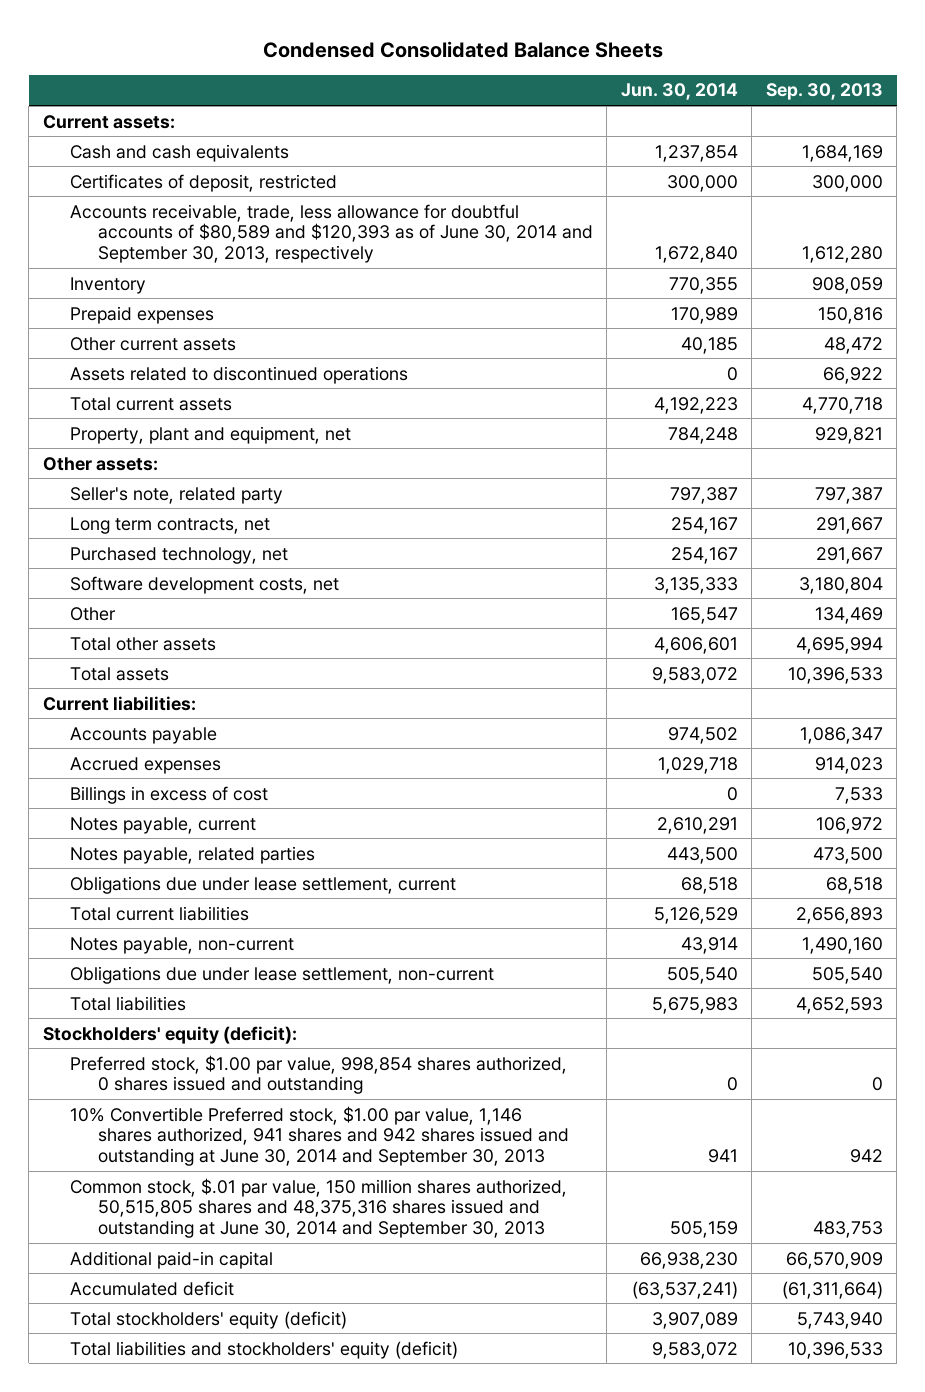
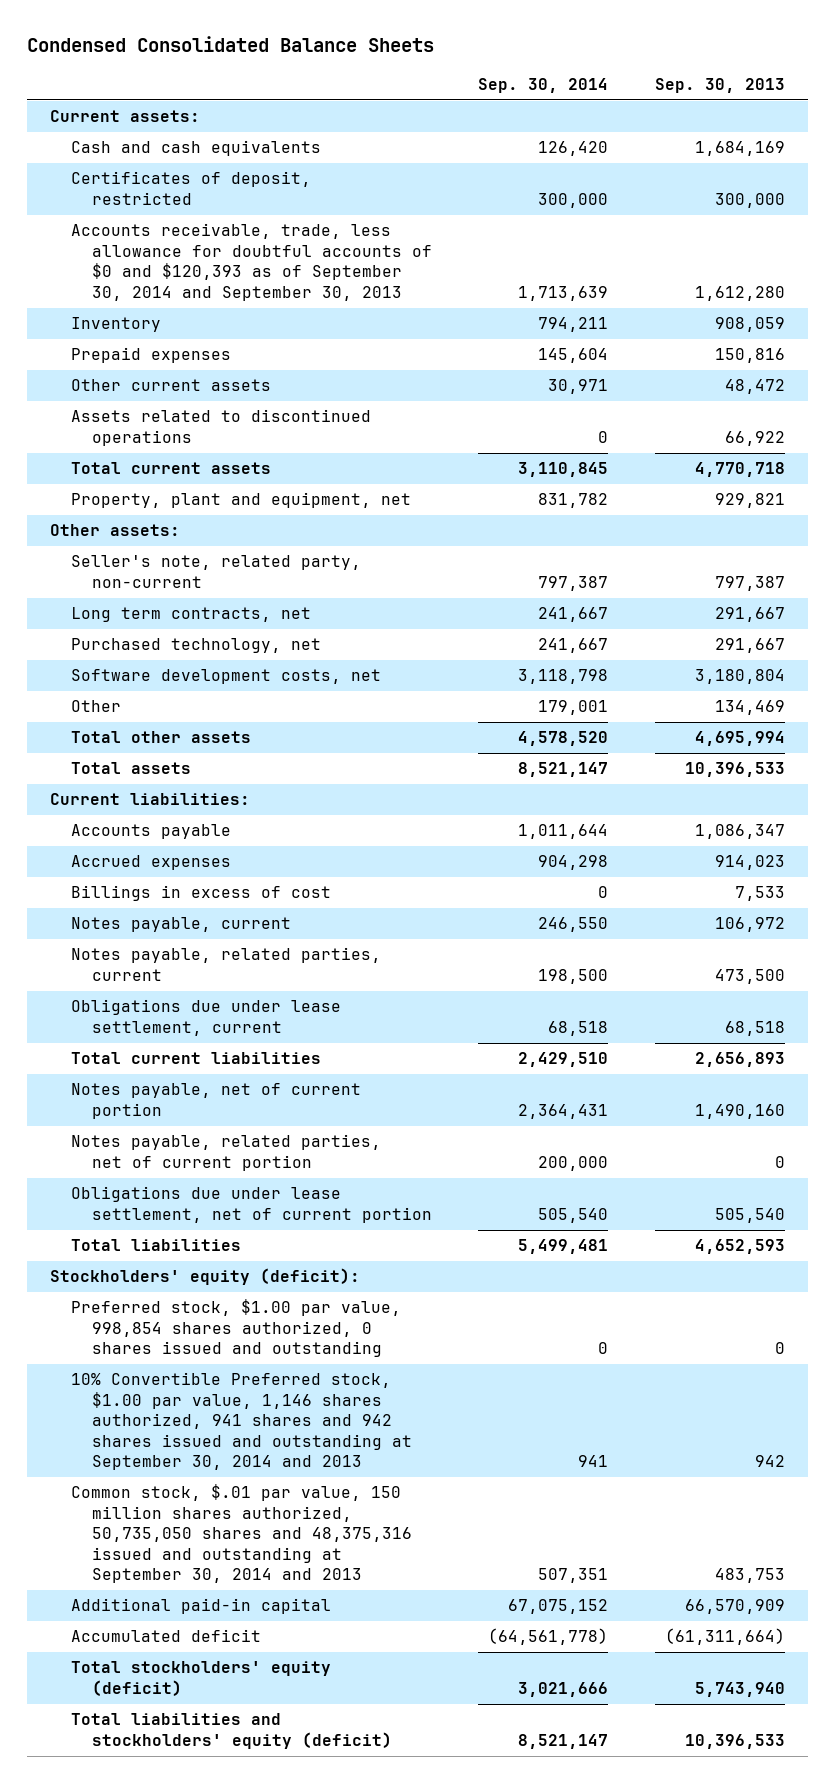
[620,83,738,101] Jun. 30, 2014 -> none
none -> [478,77,609,93] Sep. 30, 2014
[70,203,593,264] Accounts receivable, trade, less allowance for doubtful accounts of $80,589 and $120,393 as of June 30, 2014 and September 30, 2013, respectively -> [71,223,432,301] Accounts receivable, trade, less allowance for doubtful accounts of $0 and $120,393 as of September 30, 2014 and September 30, 2013
[70,486,284,504] Seller's note, related party -> [71,555,362,588] Seller's note, related party, non-current
[70,845,316,864] Notes payable, related parties -> [71,947,382,981] Notes payable, related parties, current
[70,936,295,954] Notes payable, non-current -> [71,1083,362,1119] Notes payable, net of current portion
none -> [71,1134,382,1171] Notes payable, related parties, net of current portion
[70,965,495,984] Obligations due under lease settlement, non-current -> [71,1186,432,1223] Obligations due under lease settlement, net of current portion
[70,1105,569,1167] 10% Convertible Preferred stock, $1.00 par value, 1,146 shares authorized, 941 shares and 942 shares issued and outstanding at June 30, 2014 and September 30, 2013 -> [71,1372,412,1471] 10% Convertible Preferred stock, $1.00 par value, 1,146 shares authorized, 941 shares and 942 shares issued and outstanding at September 30, 2014 and 2013
[70,1177,568,1239] Common stock, $.01 par value, 150 million shares authorized, 50,515,805 shares and 48,375,316 shares issued and outstanding at June 30, 2014 and September 30, 2013 -> [71,1484,412,1584] Common stock, $.01 par value, 150 million shares authorized, 50,735,050 shares and 48,375,316 issued and outstanding at September 30, 2014 and 2013

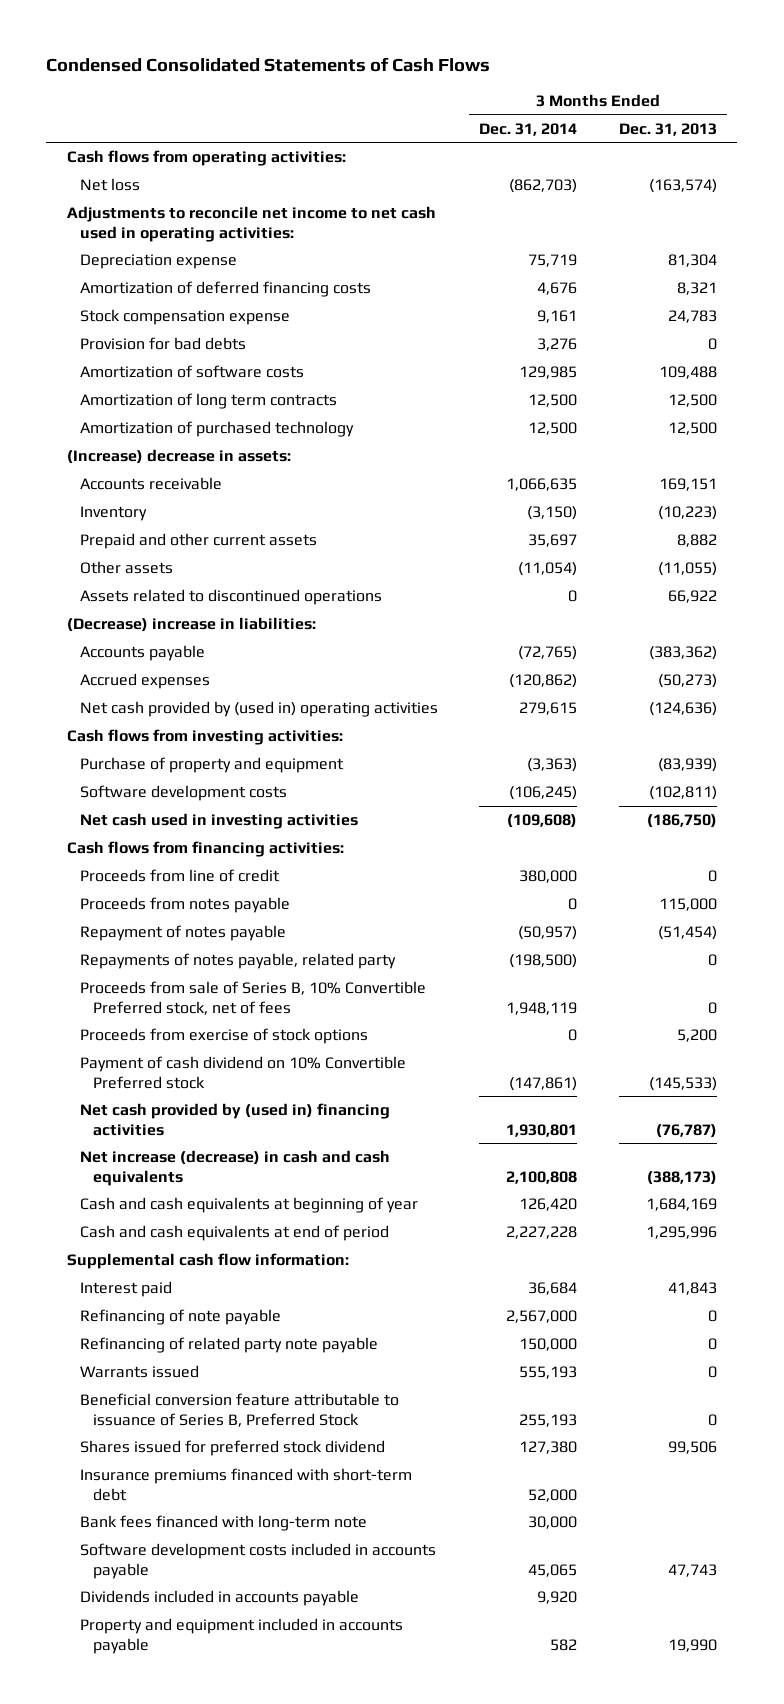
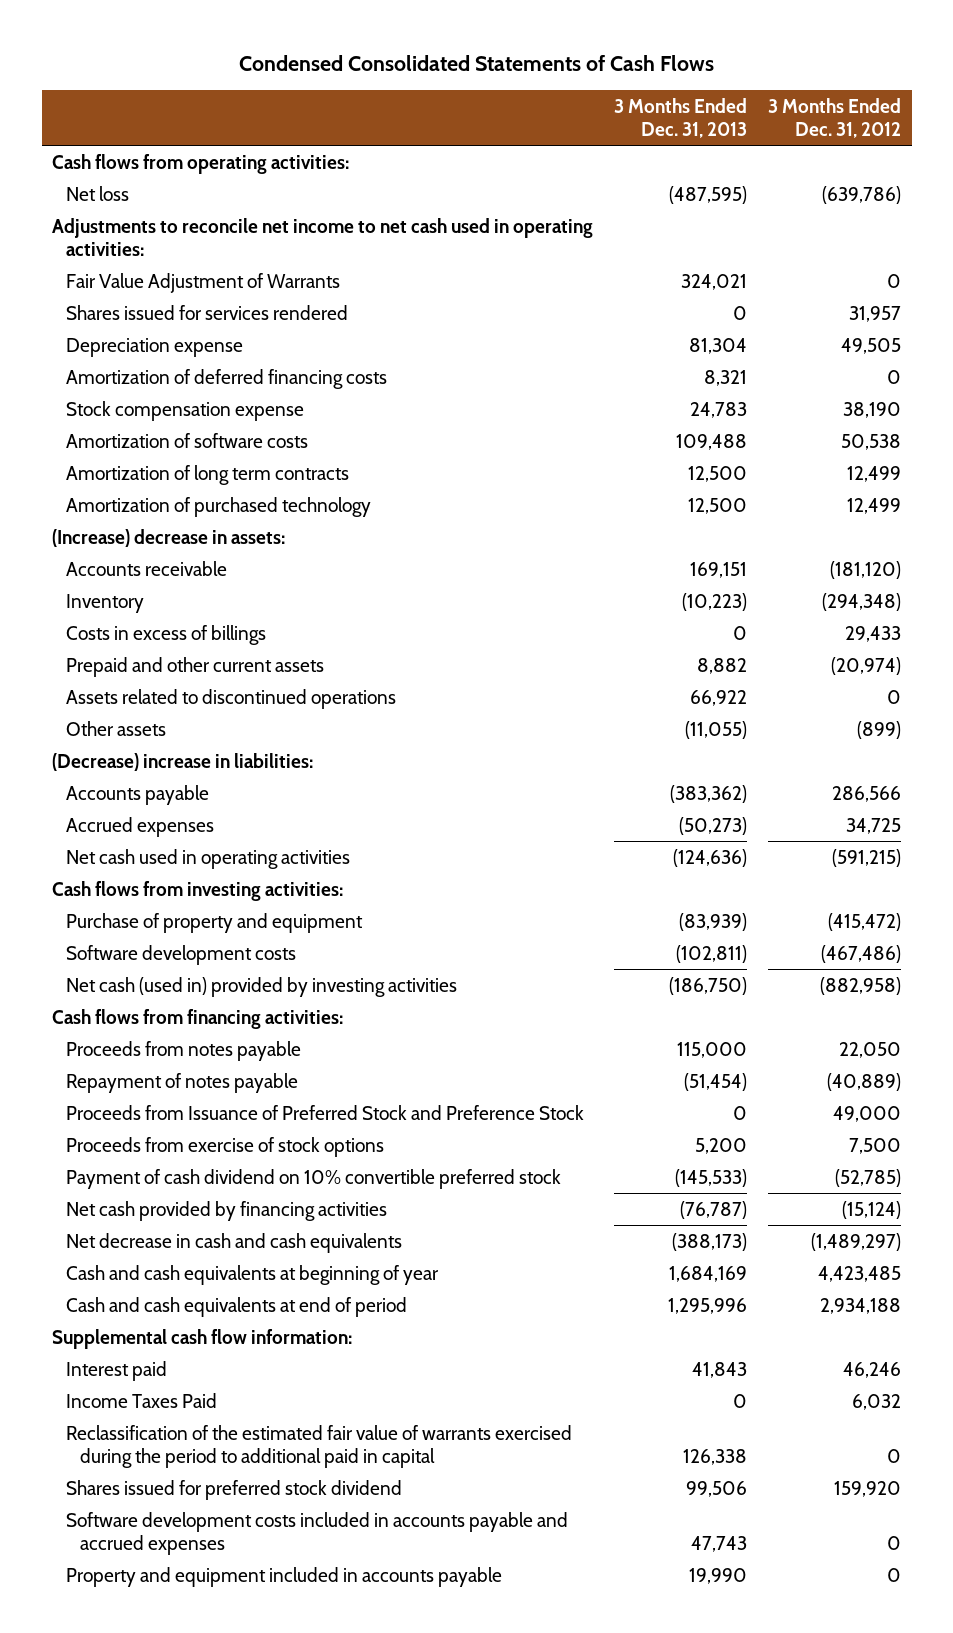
[479,122,578,136] Dec. 31, 2014 -> none
none -> [768,97,902,138] 3 Months Ended Dec. 31, 2012
[648,178,717,193] (163,574) -> [669,185,748,204] (487,595)
none -> [66,272,341,293] Fair Value Adjustment of Warrants
none -> [66,304,349,320] Shares issued for services rendered
[79,336,246,350] Provision for bad debts -> none
none -> [66,624,267,645] Costs in excess of billings
[79,560,173,574] Other assets -> [66,720,167,736] Other assets
[79,700,438,717] Net cash provided by (used in) operating activities -> [66,848,351,869] Net cash used in operating activities
[79,812,358,829] Net cash used in investing activities -> [66,976,458,997] Net cash (used in) provided by investing activities
[79,868,280,882] Proceeds from line of credit -> none
[79,952,396,969] Repayments of notes payable, related party -> none
[79,980,426,1015] Proceeds from sale of Series B, 10% Convertible Preferred stock, net of fees -> none
none -> [66,1104,585,1120] Proceeds from Issuance of Preferred Stock and Preference Stock
[79,1055,406,1089] Payment of cash dividend on 10% Convertible Preferred stock -> [66,1168,562,1189] Payment of cash dividend on 10% convertible preferred stock
[79,1102,390,1136] Net cash provided by (used in) financing activities -> [66,1200,388,1221] Net cash provided by financing activities
[79,1149,390,1186] Net increase (decrease) in cash and cash equivalents -> [66,1232,403,1253] Net decrease in cash and cash equivalents
[79,1308,281,1325] Refinancing of note payable -> none
[79,1336,378,1353] Refinancing of related party note payable -> none
[79,1364,199,1378] Warrants issued -> none
[79,1392,399,1427] Beneficial conversion feature attributable to issuance of Series B, Preferred Stock -> none
none -> [66,1392,218,1408] Income Taxes Paid
none -> [66,1424,573,1468] Reclassification of the estimated fair value of warrants exercised during the period to additional paid in capital
[79,1467,412,1501] Insurance premiums financed with short-term debt -> none
[79,1514,367,1531] Bank fees financed with long-term note -> none
[79,1589,359,1606] Dividends included in accounts payable -> none
[79,1542,436,1579] Software development costs included in accounts payable -> [66,1511,569,1555] Software development costs included in accounts payable and accrued expenses

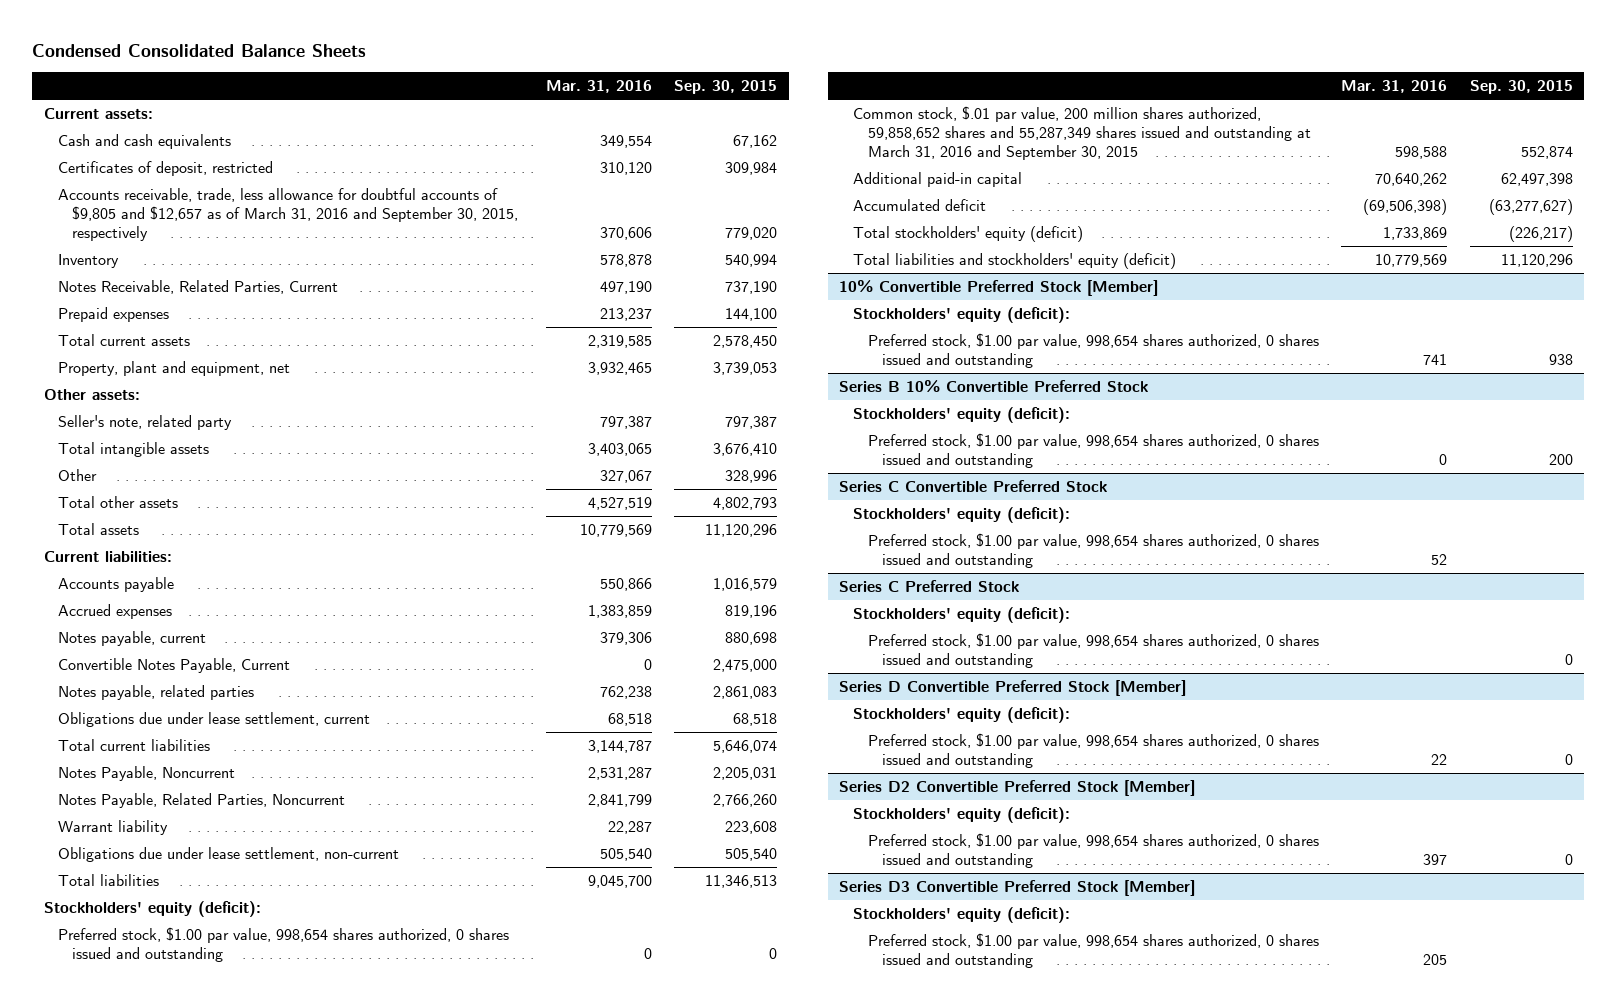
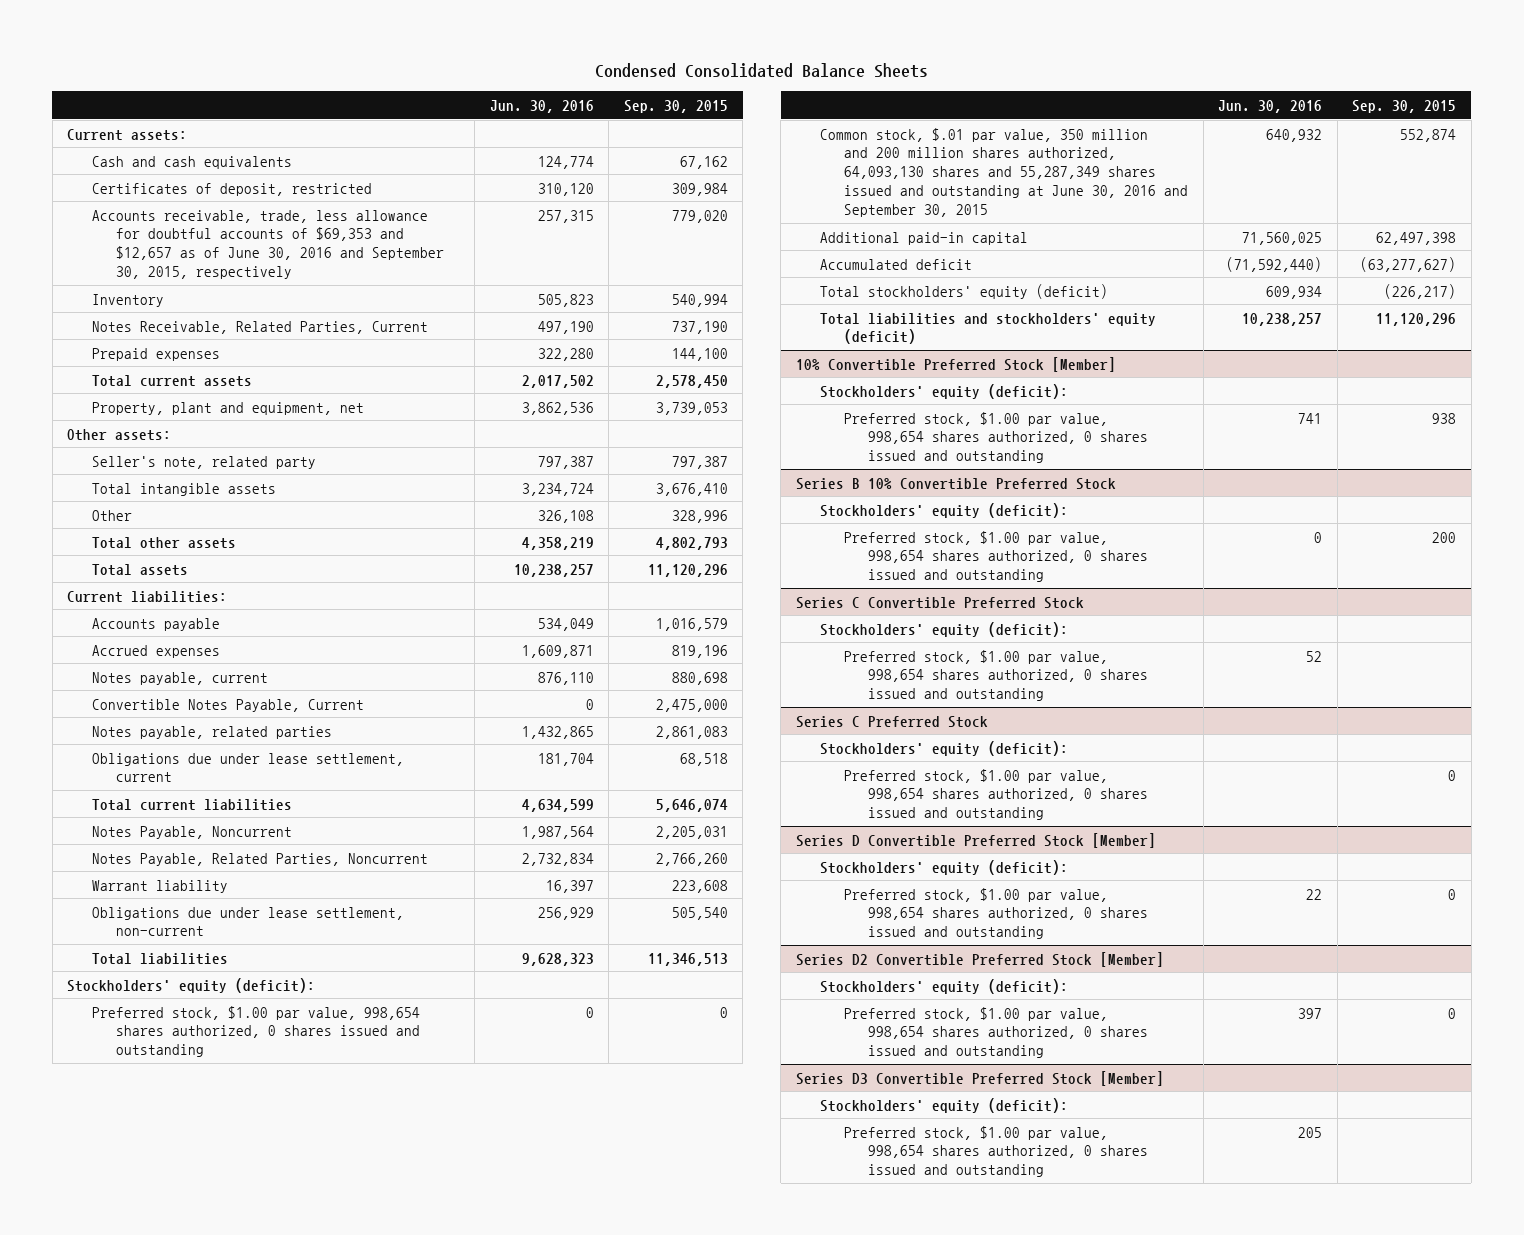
[545,80,652,94] Mar. 31, 2016 -> none
none -> [489,99,594,113] Jun. 30, 2016
[57,187,519,241] Accounts receivable, trade, less allowance for doubtful accounts of $9,805 and $12,657 as of March 31, 2016 and September 30, 2015, respectively -> [91,209,444,280] Accounts receivable, trade, less allowance for doubtful accounts of $69,353 and $12,657 as of June 30, 2016 and September 30, 2015, respectively
[853,105,1311,160] Common stock, $.01 par value, 200 million shares authorized, 59,858,652 shares and 55,287,349 shares issued and outstanding at March 31, 2016 and September 30, 2015 -> [820,127,1189,217] Common stock, $.01 par value, 350 million and 200 million shares authorized, 64,093,130 shares and 55,287,349 shares issued and outstanding at June 30, 2016 and September 30, 2015

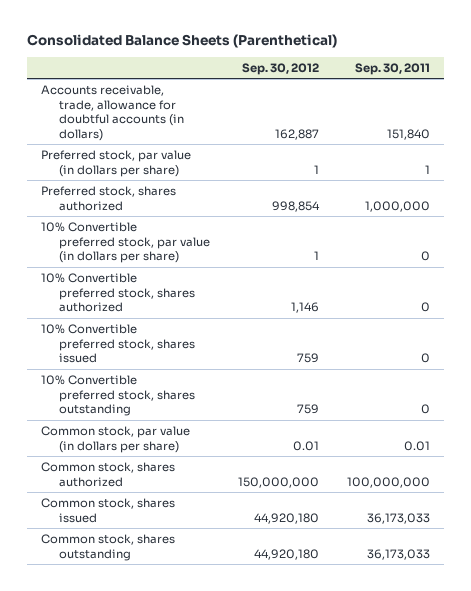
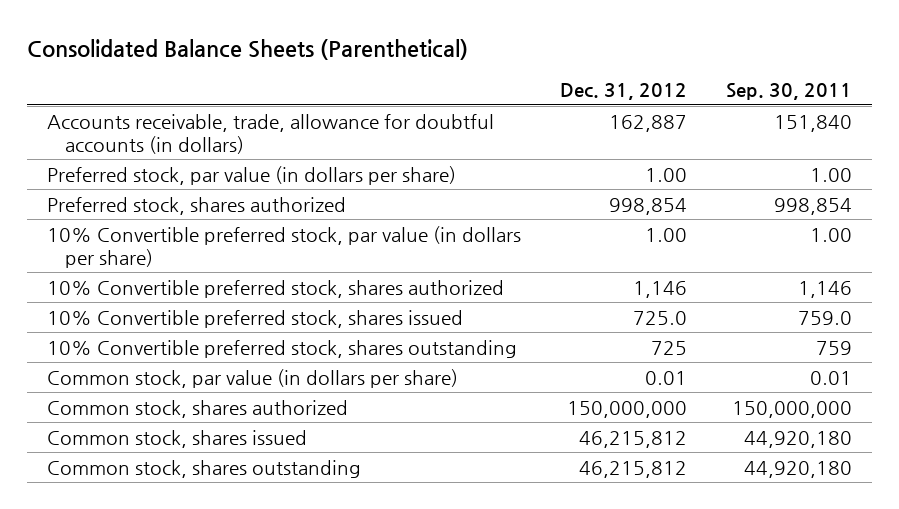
[241,62,319,75] Sep. 30, 2012 -> none
none -> [559,82,687,100] Dec. 31, 2012
[424,164,430,174] 1 -> [809,167,852,182] 1.00
[364,200,430,212] 1,000,000 -> [773,197,852,215] 998,854
[420,251,430,262] 0 -> [809,227,852,242] 1.00
[420,302,430,313] 0 -> [797,280,852,298] 1,146
[420,353,430,364] 0 -> [797,310,852,325] 759.0
[420,404,430,415] 0 -> [815,340,852,355] 759
[346,476,430,488] 100,000,000 -> [731,400,852,418] 150,000,000
[366,512,430,524] 36,173,033 -> [743,430,852,448] 44,920,180
[366,548,430,560] 36,173,033 -> [743,460,852,478] 44,920,180

